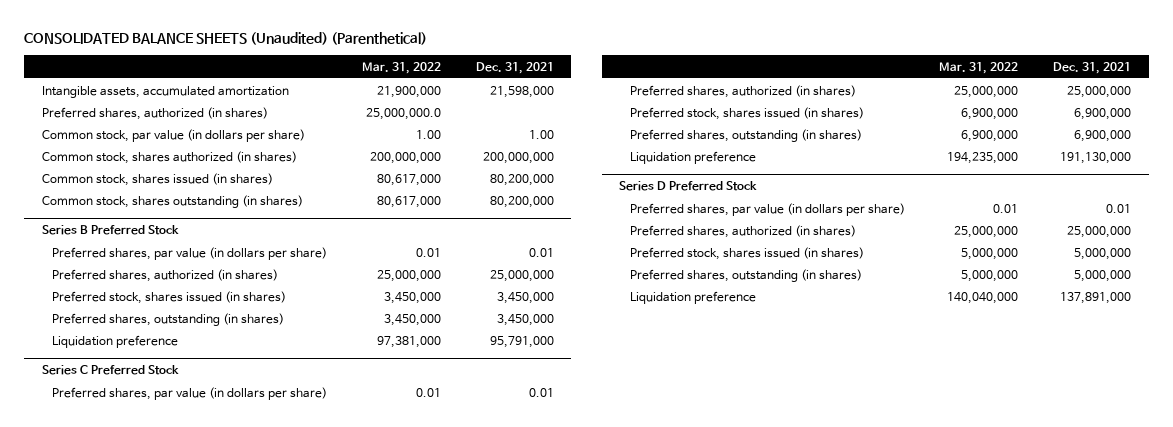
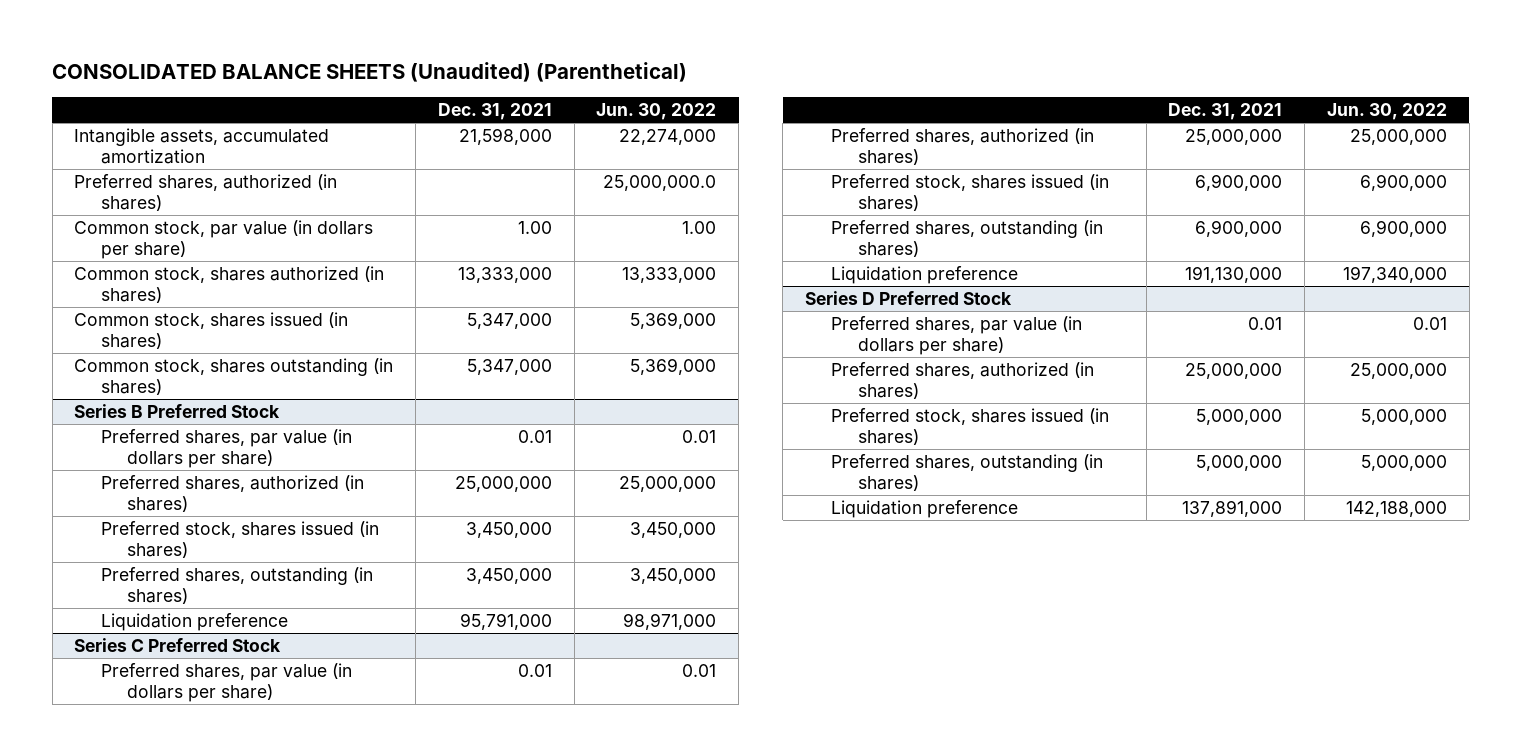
[361,61,441,74] Mar. 31, 2022 -> none
none -> [596,103,717,121] Jun. 30, 2022
[482,151,554,164] 200,000,000 -> [457,267,552,284] 13,333,000
[489,173,554,186] 80,200,000 -> [466,313,552,330] 5,347,000
[489,195,554,208] 80,200,000 -> [466,359,552,376] 5,347,000

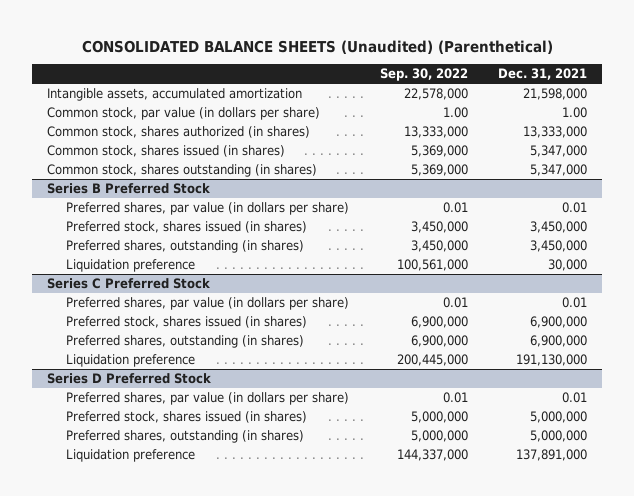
[596,103,717,121] Jun. 30, 2022 -> none
none -> [379,68,468,82] Sep. 30, 2022
[74,174,338,211] Preferred shares, authorized (in shares) -> none
[100,475,364,512] Preferred shares, authorized (in shares) -> none
[459,613,552,631] 95,791,000 -> [547,259,587,272] 30,000
[831,128,1095,165] Preferred shares, authorized (in shares) -> none
[831,362,1095,399] Preferred shares, authorized (in shares) -> none

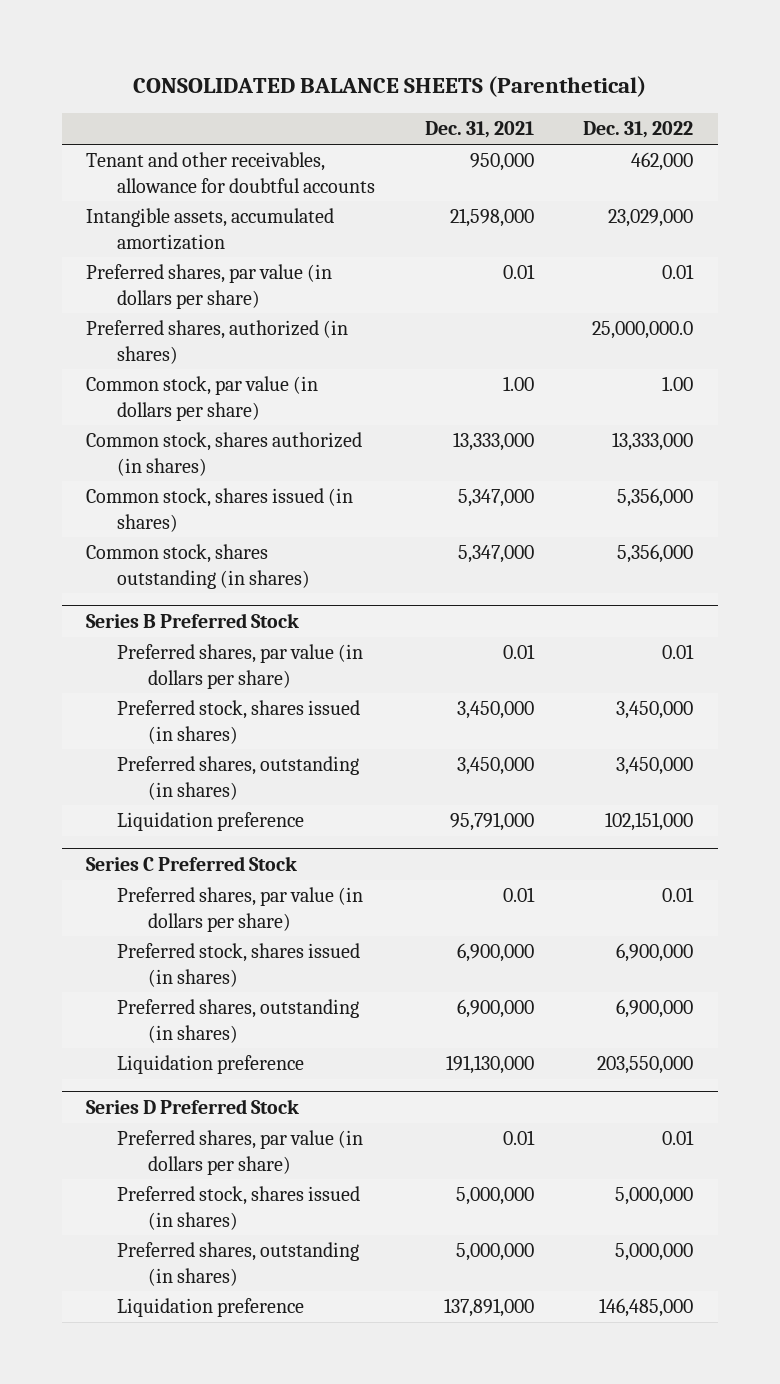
[81,39,553,54] CONSOLIDATED BALANCE SHEETS (Unaudited) (Parenthetical) -> [132,75,646,97] CONSOLIDATED BALANCE SHEETS (Parenthetical)
[379,68,468,82] Sep. 30, 2022 -> none
none -> [583,121,694,139] Dec. 31, 2022
none -> [86,152,376,193] Tenant and other receivables, allowance for doubtful accounts
none -> [86,264,333,309] Preferred shares, par value (in dollars per share)
none -> [86,320,349,364] Preferred shares, authorized (in shares)
[547,259,587,272] 30,000 -> [449,812,534,832] 95,791,000

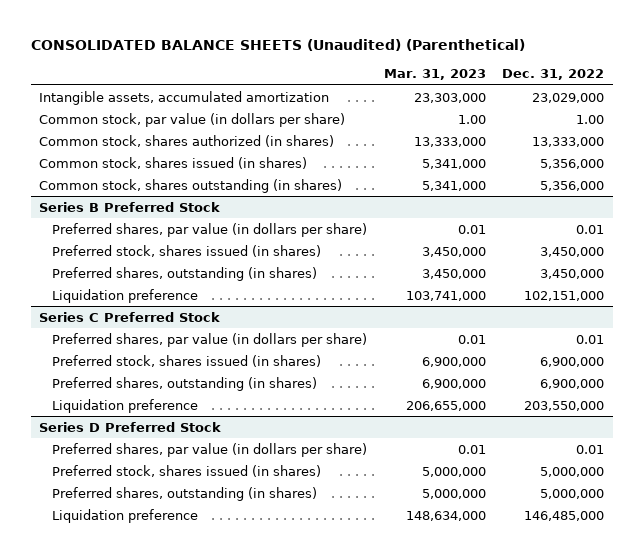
[132,75,646,97] CONSOLIDATED BALANCE SHEETS (Parenthetical) -> [31,39,526,52] CONSOLIDATED BALANCE SHEETS (Unaudited) (Parenthetical)
[424,121,534,139] Dec. 31, 2021 -> none
none -> [383,69,486,81] Mar. 31, 2023
[86,152,376,193] Tenant and other receivables, allowance for doubtful accounts -> none
[86,264,333,309] Preferred shares, par value (in dollars per share) -> none
[86,320,349,364] Preferred shares, authorized (in shares) -> none

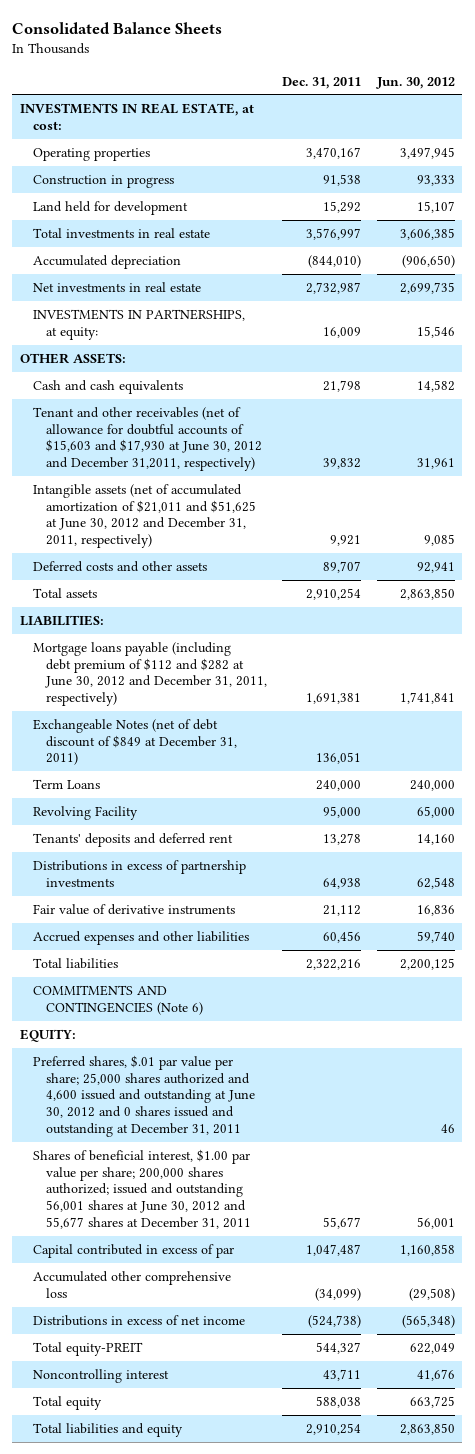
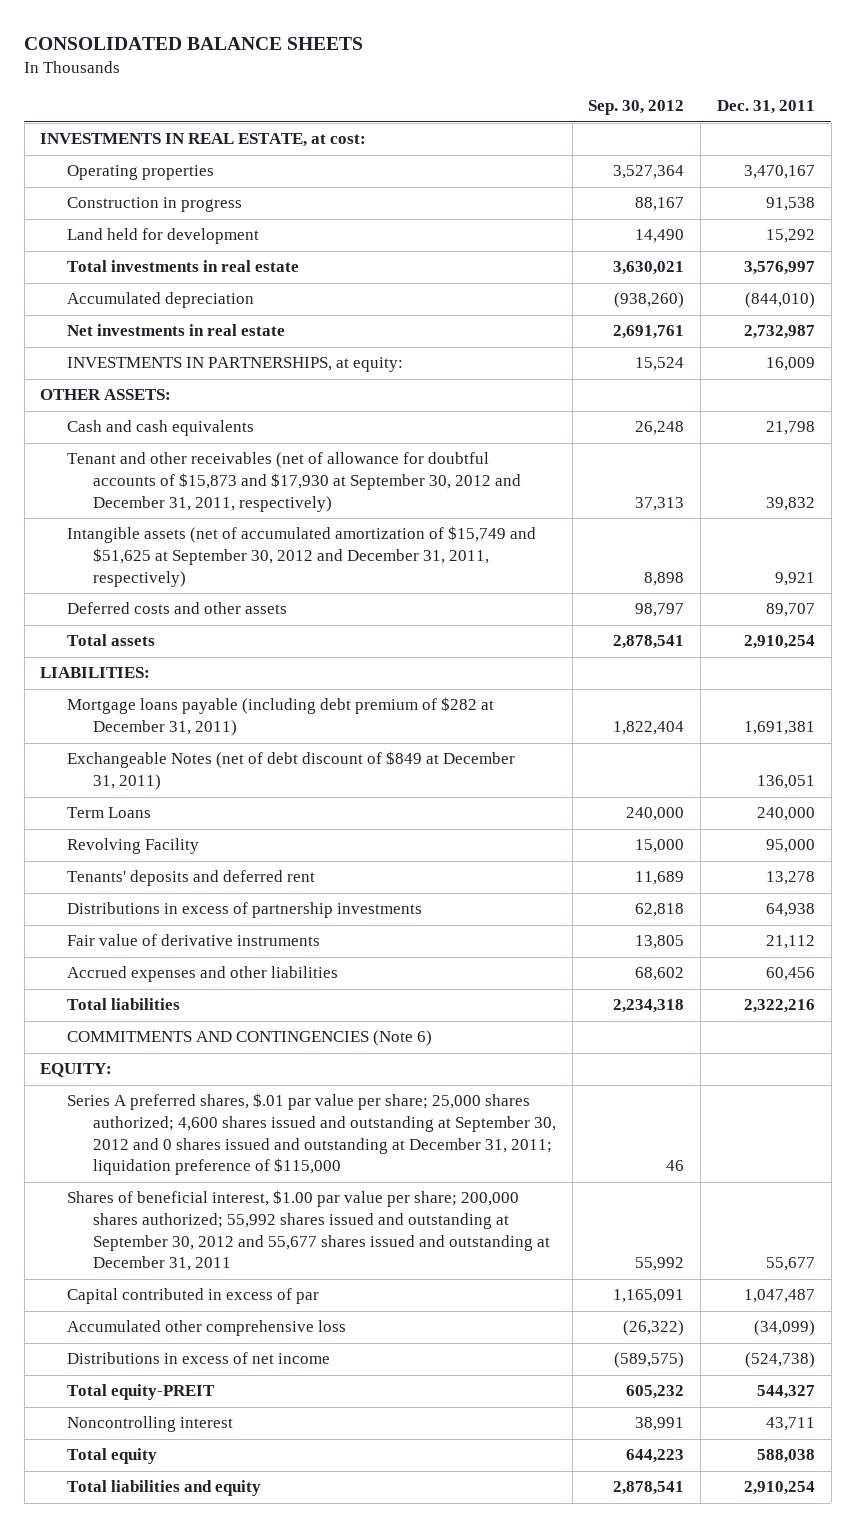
[12,22,223,35] Consolidated Balance Sheets -> [24,37,364,51] CONSOLIDATED BALANCE SHEETS
[375,76,455,89] Jun. 30, 2012 -> none
none -> [588,100,685,116] Sep. 30, 2012
[32,407,262,472] Tenant and other receivables (net of allowance for doubtful accounts of $15,603 and $17,930 at June 30, 2012 and December 31,2011, respectively) -> [66,452,521,512] Tenant and other receivables (net of allowance for doubtful accounts of $15,873 and $17,930 at September 30, 2012 and December 31, 2011, respectively)
[32,484,256,549] Intangible assets (net of accumulated amortization of $21,011 and $51,625 at June 30, 2012 and December 31, 2011, respectively) -> [66,526,536,587] Intangible assets (net of accumulated amortization of $15,749 and $51,625 at September 30, 2012 and December 31, 2011, respectively)
[32,642,267,707] Mortgage loans payable (including debt premium of $112 and $282 at June 30, 2012 and December 31, 2011, respectively) -> [66,697,494,737] Mortgage loans payable (including debt premium of $282 at December 31, 2011)
[32,1055,255,1137] Preferred shares, $.01 par value per share; 25,000 shares authorized and 4,600 issued and outstanding at June 30, 2012 and 0 shares issued and outstanding at December 31, 2011 -> [66,1093,556,1176] Series A preferred shares, $.01 par value per share; 25,000 shares authorized; 4,600 shares issued and outstanding at September 30, 2012 and 0 shares issued and outstanding at December 31, 2011; liquidation preference of $115,000
[32,1149,251,1229] Shares of beneficial interest, $1.00 par value per share; 200,000 shares authorized; issued and outstanding 56,001 shares at June 30, 2012 and 55,677 shares at December 31, 2011 -> [66,1190,550,1272] Shares of beneficial interest, $1.00 par value per share; 200,000 shares authorized; 55,992 shares issued and outstanding at September 30, 2012 and 55,677 shares issued and outstanding at December 31, 2011

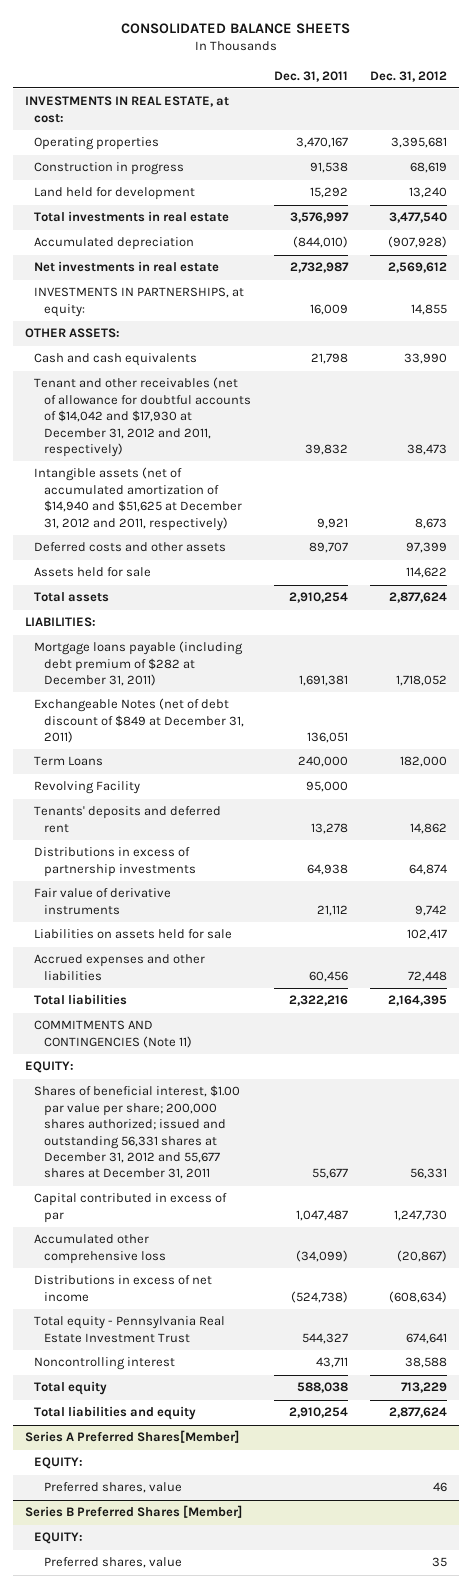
[588,100,685,116] Sep. 30, 2012 -> none
none -> [370,70,448,82] Dec. 31, 2012
[66,452,521,512] Tenant and other receivables (net of allowance for doubtful accounts of $15,873 and $17,930 at September 30, 2012 and December 31, 2011, respectively) -> [34,377,251,457] Tenant and other receivables (net of allowance for doubtful accounts of $14,042 and $17,930 at December 31, 2012 and 2011, respectively)
[66,526,536,587] Intangible assets (net of accumulated amortization of $15,749 and $51,625 at September 30, 2012 and December 31, 2011, respectively) -> [34,467,242,531] Intangible assets (net of accumulated amortization of $14,940 and $51,625 at December 31, 2012 and 2011, respectively)
none -> [34,567,152,578] Assets held for sale
none -> [34,929,233,940] Liabilities on assets held for sale
[66,1030,432,1047] COMMITMENTS AND CONTINGENCIES (Note 6) -> [34,1020,192,1048] COMMITMENTS AND CONTINGENCIES (Note 11)
[66,1093,556,1176] Series A preferred shares, $.01 par value per share; 25,000 shares authorized; 4,600 shares issued and outstanding at September 30, 2012 and 0 shares issued and outstanding at December 31, 2011; liquidation preference of $115,000 -> none
[66,1190,550,1272] Shares of beneficial interest, $1.00 par value per share; 200,000 shares authorized; 55,992 shares issued and outstanding at September 30, 2012 and 55,677 shares issued and outstanding at December 31, 2011 -> [34,1085,241,1180] Shares of beneficial interest, $1.00 par value per share; 200,000 shares authorized; issued and outstanding 56,331 shares at December 31, 2012 and 55,677 shares at December 31, 2011
[66,1384,215,1401] Total equity-PREIT -> [34,1316,226,1343] Total equity - Pennsylvania Real Estate Investment Trust
none -> [24,1430,239,1444] Series A Preferred Shares[Member]
none -> [34,1457,84,1470] EQUITY:
none -> [43,1482,182,1494] Preferred shares, value
none -> [24,1505,242,1519] Series B Preferred Shares [Member]
none -> [34,1532,84,1545] EQUITY:
none -> [43,1557,182,1569] Preferred shares, value

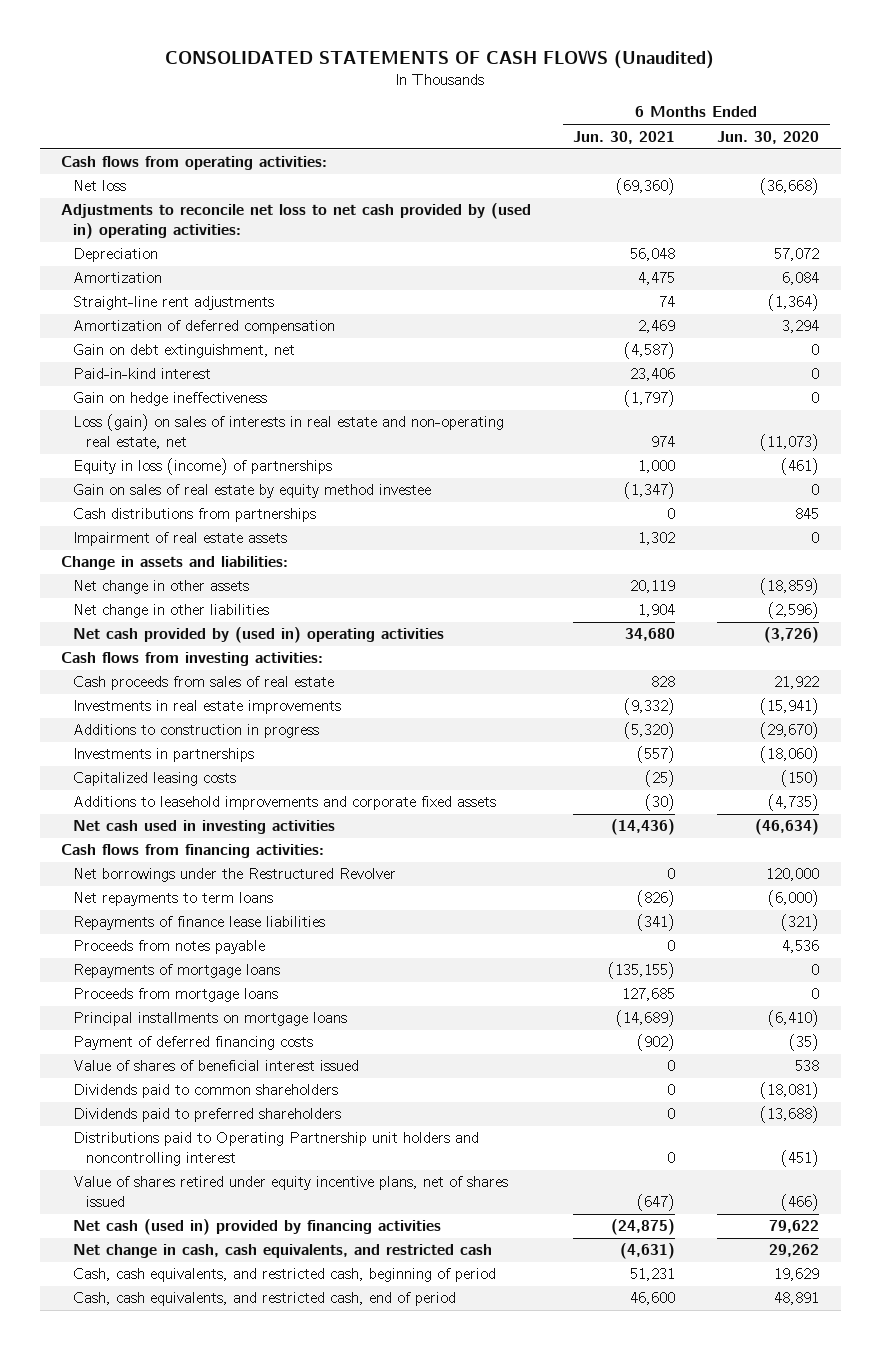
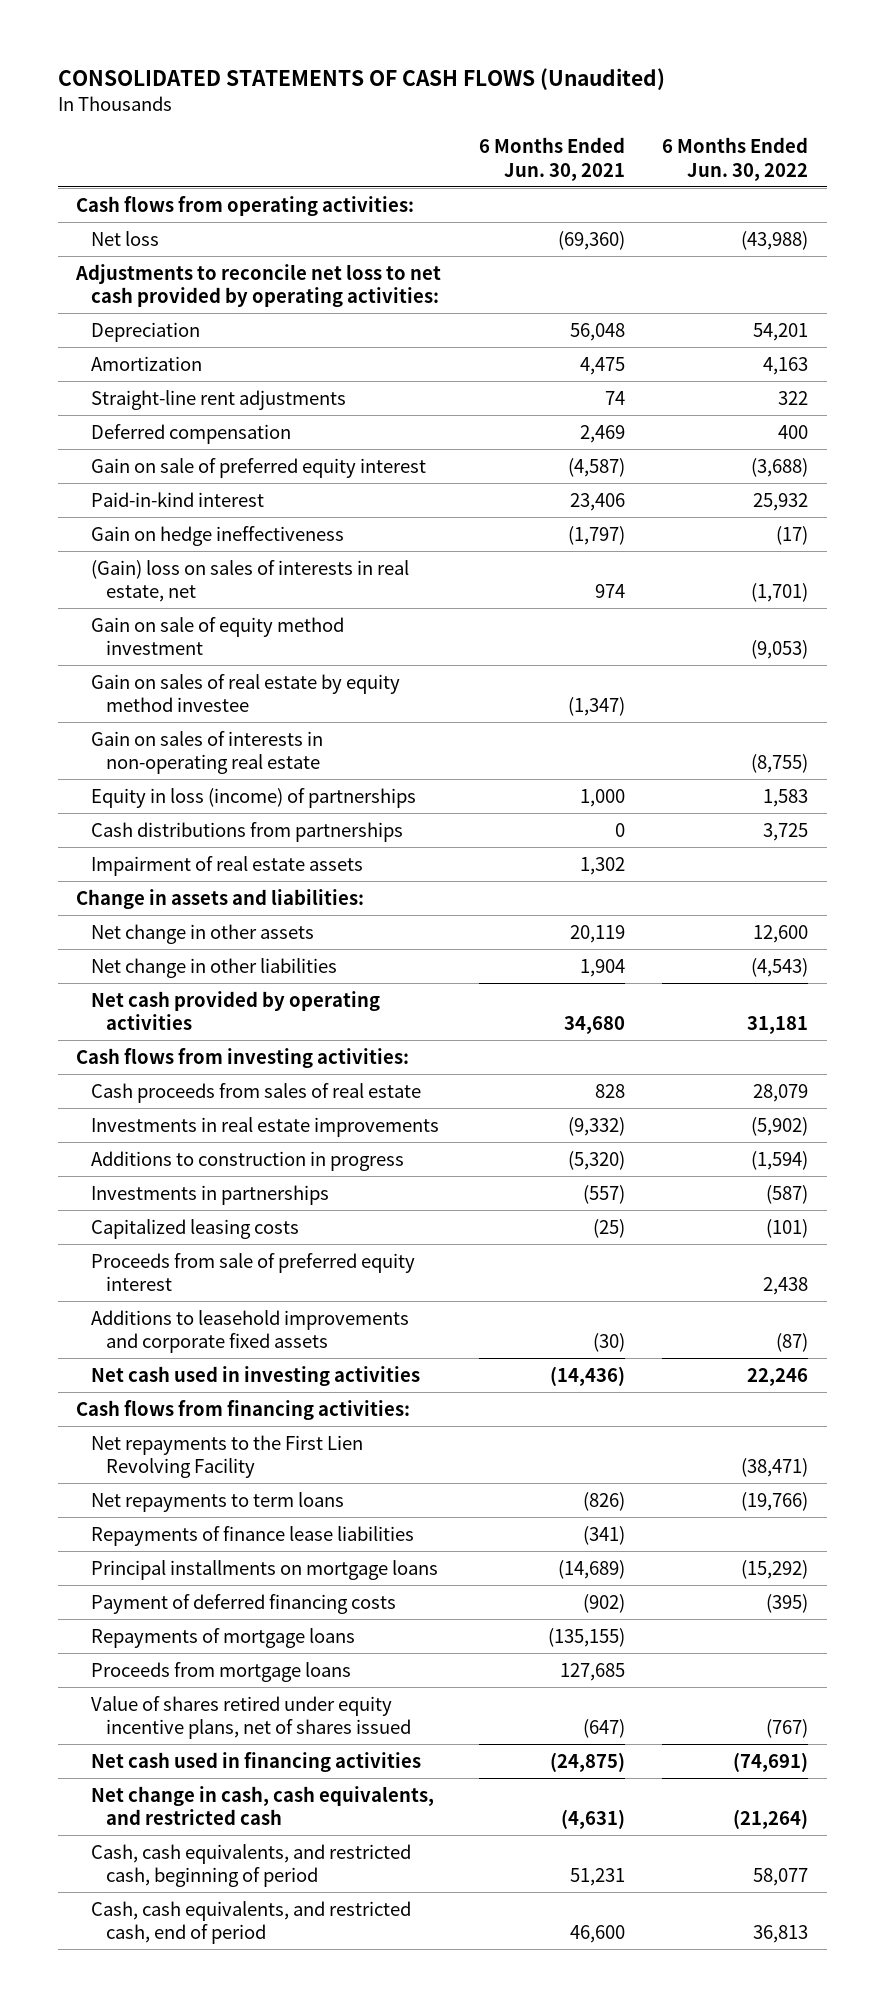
[717,130,820,144] Jun. 30, 2020 -> none
none -> [662,137,809,181] 6 Months Ended Jun. 30, 2022
[61,203,532,240] Adjustments to reconcile net loss to net cash provided by (used in) operating activities: -> [75,263,442,308] Adjustments to reconcile net loss to net cash provided by operating activities:
[73,320,336,335] Amortization of deferred compensation -> [91,423,292,444] Deferred compensation
[73,344,296,359] Gain on debt extinguishment, net -> [91,457,427,478] Gain on sale of preferred equity interest
[73,414,505,450] Loss (gain) on sales of interests in real estate and non-operating real estate, net -> [91,559,410,603] (Gain) loss on sales of interests in real estate, net
none -> [91,616,345,656] Gain on sale of equity method investment
none -> [91,730,324,775] Gain on sales of interests in non-operating real estate
[73,458,333,476] Equity in loss (income) of partnerships -> [91,787,417,808] Equity in loss (income) of partnerships
[73,627,445,644] Net cash provided by (used in) operating activities -> [91,990,381,1031] Net cash provided by operating activities
none -> [91,1252,416,1292] Proceeds from sale of preferred equity interest
[73,868,397,883] Net borrowings under the Restructured Revolver -> none
none -> [91,1434,364,1479] Net repayments to the First Lien Revolving Facility
[73,940,266,955] Proceeds from notes payable -> none
[73,1060,360,1072] Value of shares of beneficial interest issued -> none
[73,1084,339,1099] Dividends paid to common shareholders -> none
[73,1108,342,1123] Dividends paid to preferred shareholders -> none
[73,1132,480,1167] Distributions paid to Operating Partnership unit holders and noncontrolling interest -> none
[73,964,281,979] Repayments of mortgage loans -> [91,1627,356,1648] Repayments of mortgage loans
[73,988,279,1003] Proceeds from mortgage loans -> [91,1661,352,1682] Proceeds from mortgage loans
[73,1219,442,1236] Net cash (used in) provided by financing activities -> [91,1751,422,1772] Net cash used in financing activities

